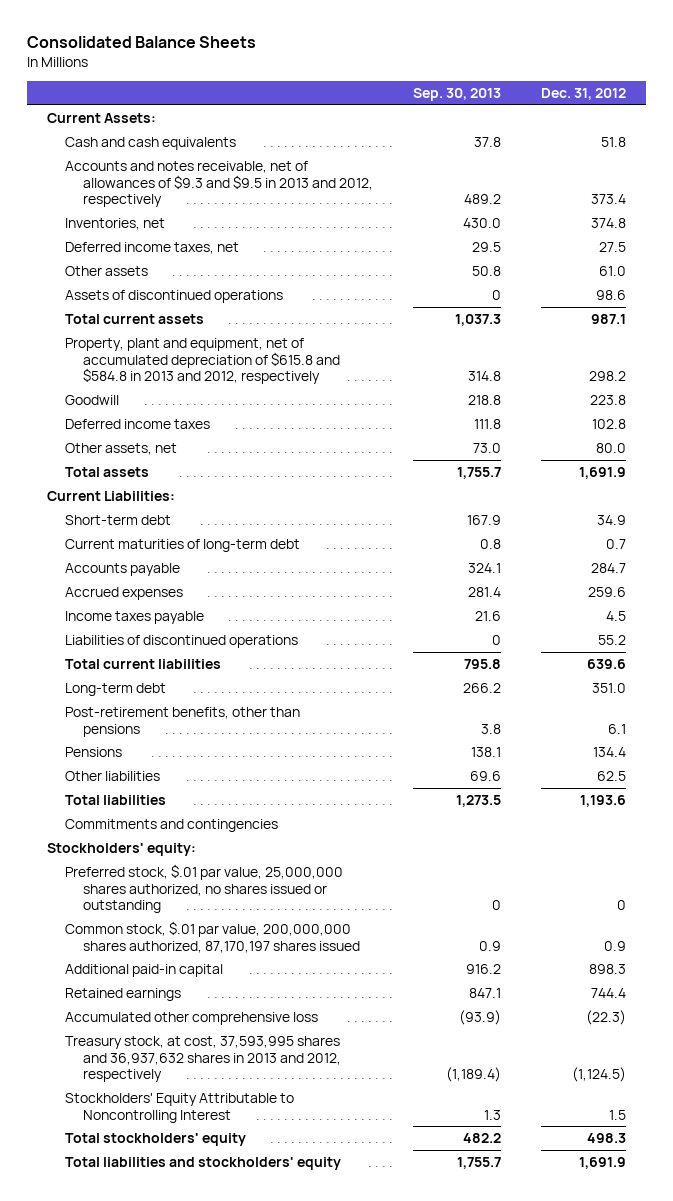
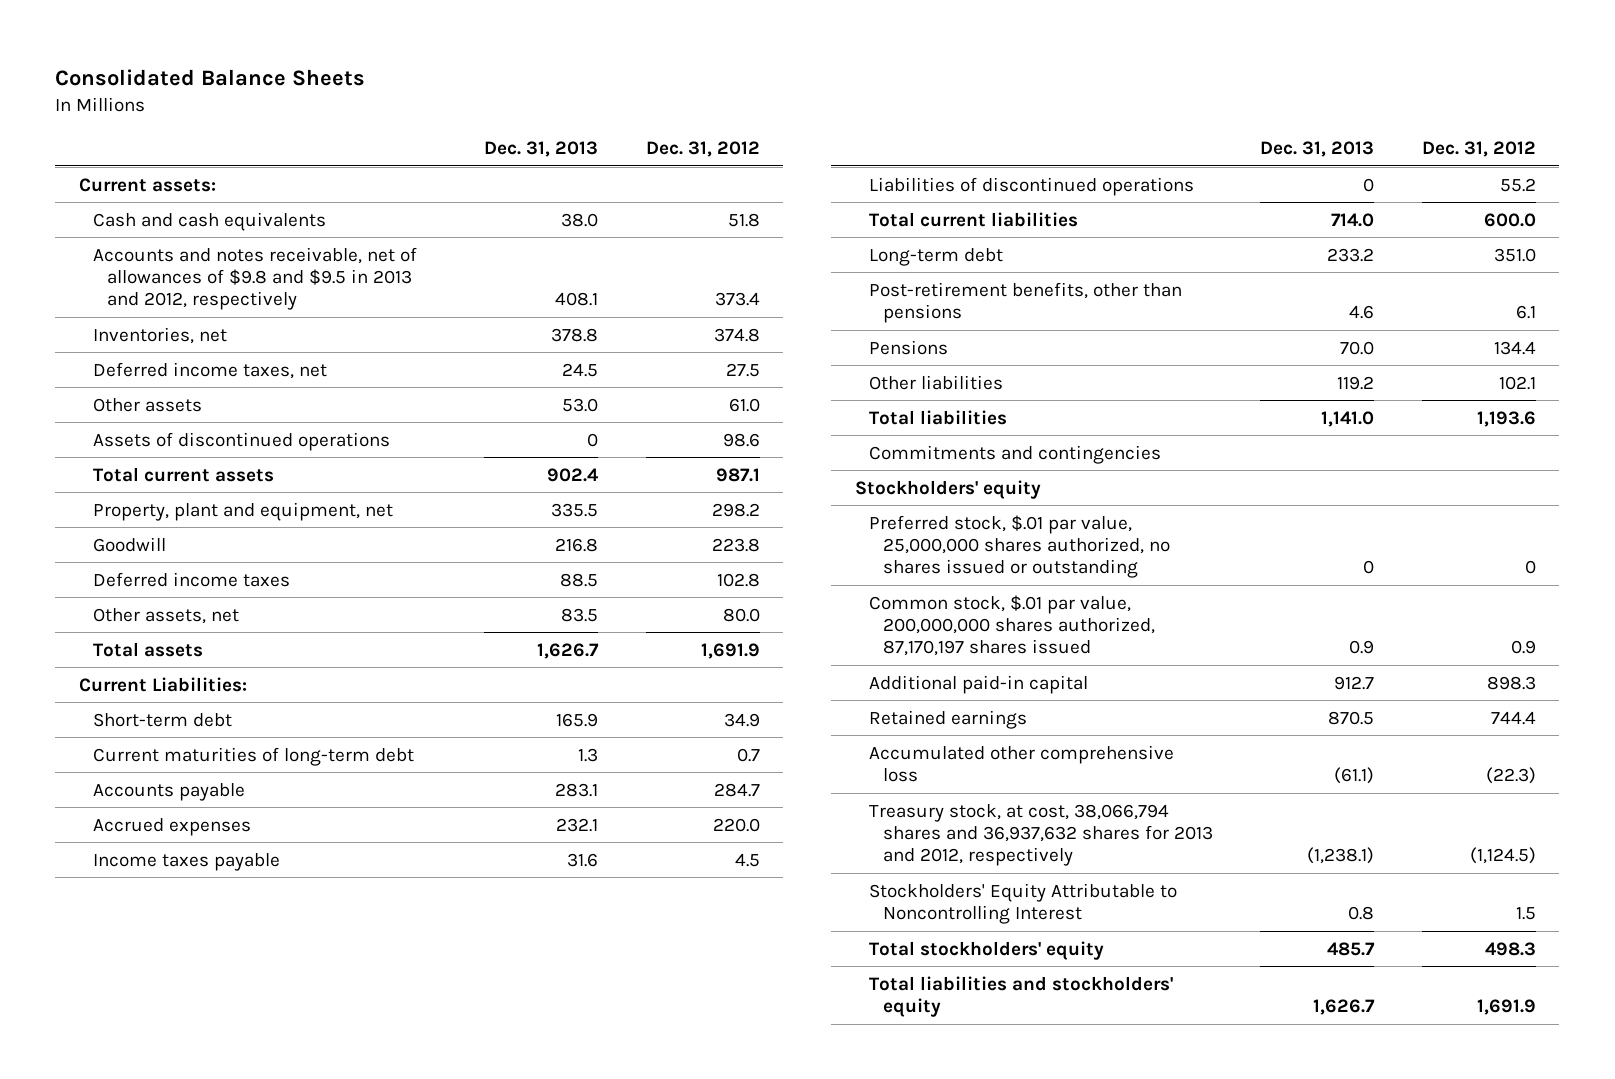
[412,88,501,102] Sep. 30, 2013 -> none
none -> [484,141,599,158] Dec. 31, 2013
[46,112,156,123] Current Assets: -> [78,177,216,192] Current assets:
[64,160,373,208] Accounts and notes receivable, net of allowances of $9.3 and $9.5 in 2013 and 2012, respectively -> [92,246,417,311] Accounts and notes receivable, net of allowances of $9.8 and $9.5 in 2013 and 2012, respectively
[64,337,340,385] Property, plant and equipment, net of accumulated depreciation of $615.8 and $584.8 in 2013 and 2012, respectively -> [92,501,393,521] Property, plant and equipment, net
[587,586,626,597] 259.6 -> [712,817,760,832] 220.0
[586,658,626,669] 639.6 -> [1483,212,1536,227] 600.0
[596,770,626,781] 62.5 -> [1498,375,1536,390] 102.1
[46,842,196,856] Stockholders' equity: -> [855,479,1042,499] Stockholders' equity
[64,1035,341,1083] Treasury stock, at cost, 37,593,995 shares and 36,937,632 shares in 2013 and 2012, respectively -> [868,803,1213,867] Treasury stock, at cost, 38,066,794 shares and 36,937,632 shares for 2013 and 2012, respectively

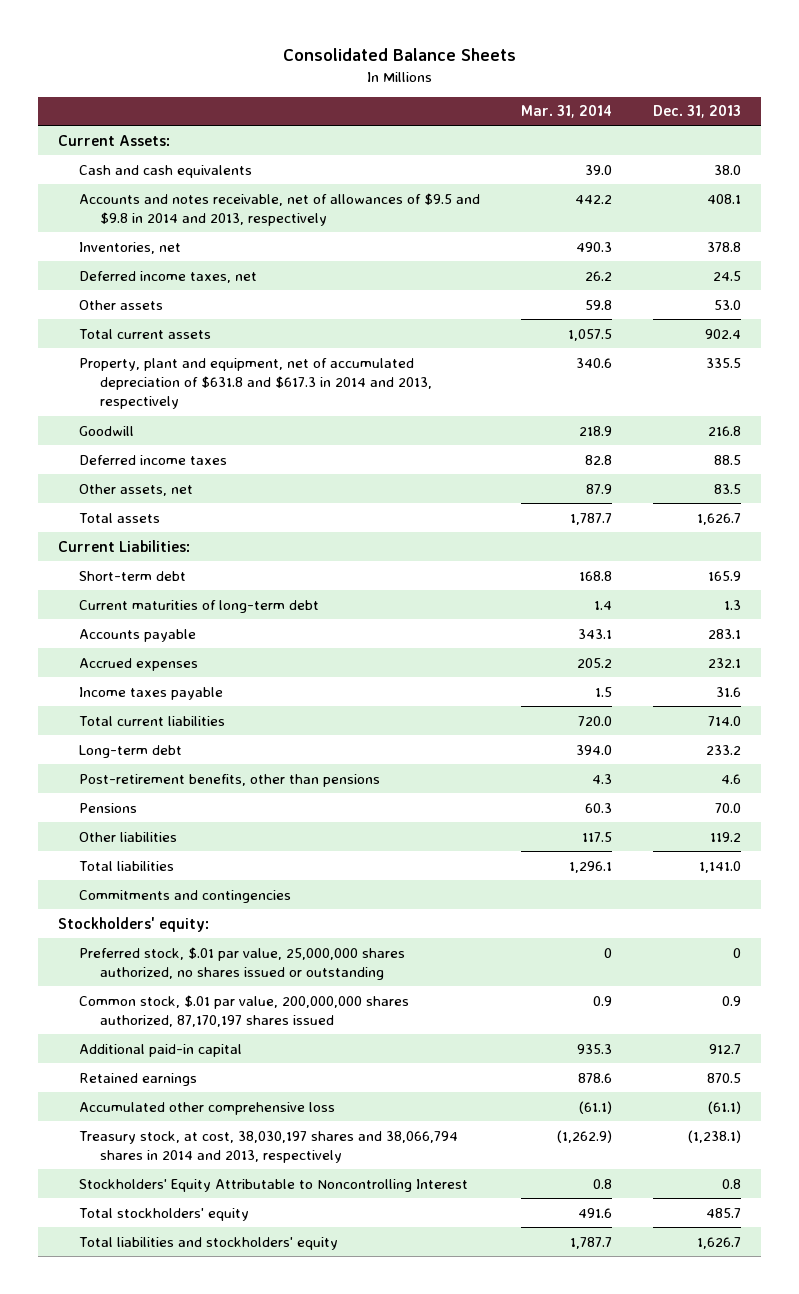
[645,141,760,158] Dec. 31, 2012 -> none
none -> [521,105,613,119] Mar. 31, 2014
[78,177,216,192] Current assets: -> [58,134,171,146] Current Assets:
[92,246,417,311] Accounts and notes receivable, net of allowances of $9.8 and $9.5 in 2013 and 2012, respectively -> [79,192,481,226] Accounts and notes receivable, net of allowances of $9.5 and $9.8 in 2014 and 2013, respectively
[92,431,390,451] Assets of discontinued operations -> none
[92,501,393,521] Property, plant and equipment, net -> [79,357,432,410] Property, plant and equipment, net of accumulated depreciation of $631.8 and $617.3 in 2014 and 2013, respectively
[868,176,1194,196] Liabilities of discontinued operations -> none
[855,479,1042,499] Stockholders' equity -> [58,916,210,932] Stockholders' equity:
[868,803,1213,867] Treasury stock, at cost, 38,066,794 shares and 36,937,632 shares for 2013 and 2012, respectively -> [79,1130,459,1163] Treasury stock, at cost, 38,030,197 shares and 38,066,794 shares in 2014 and 2013, respectively

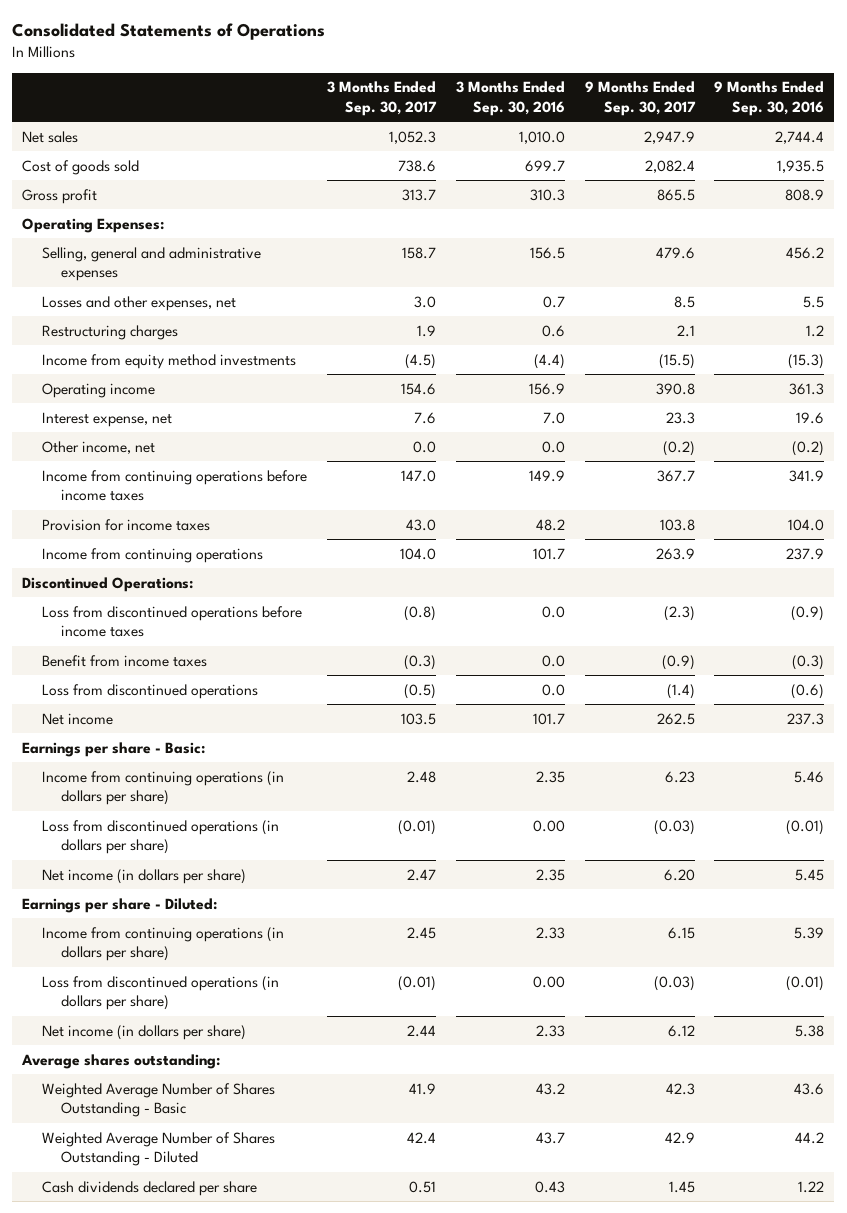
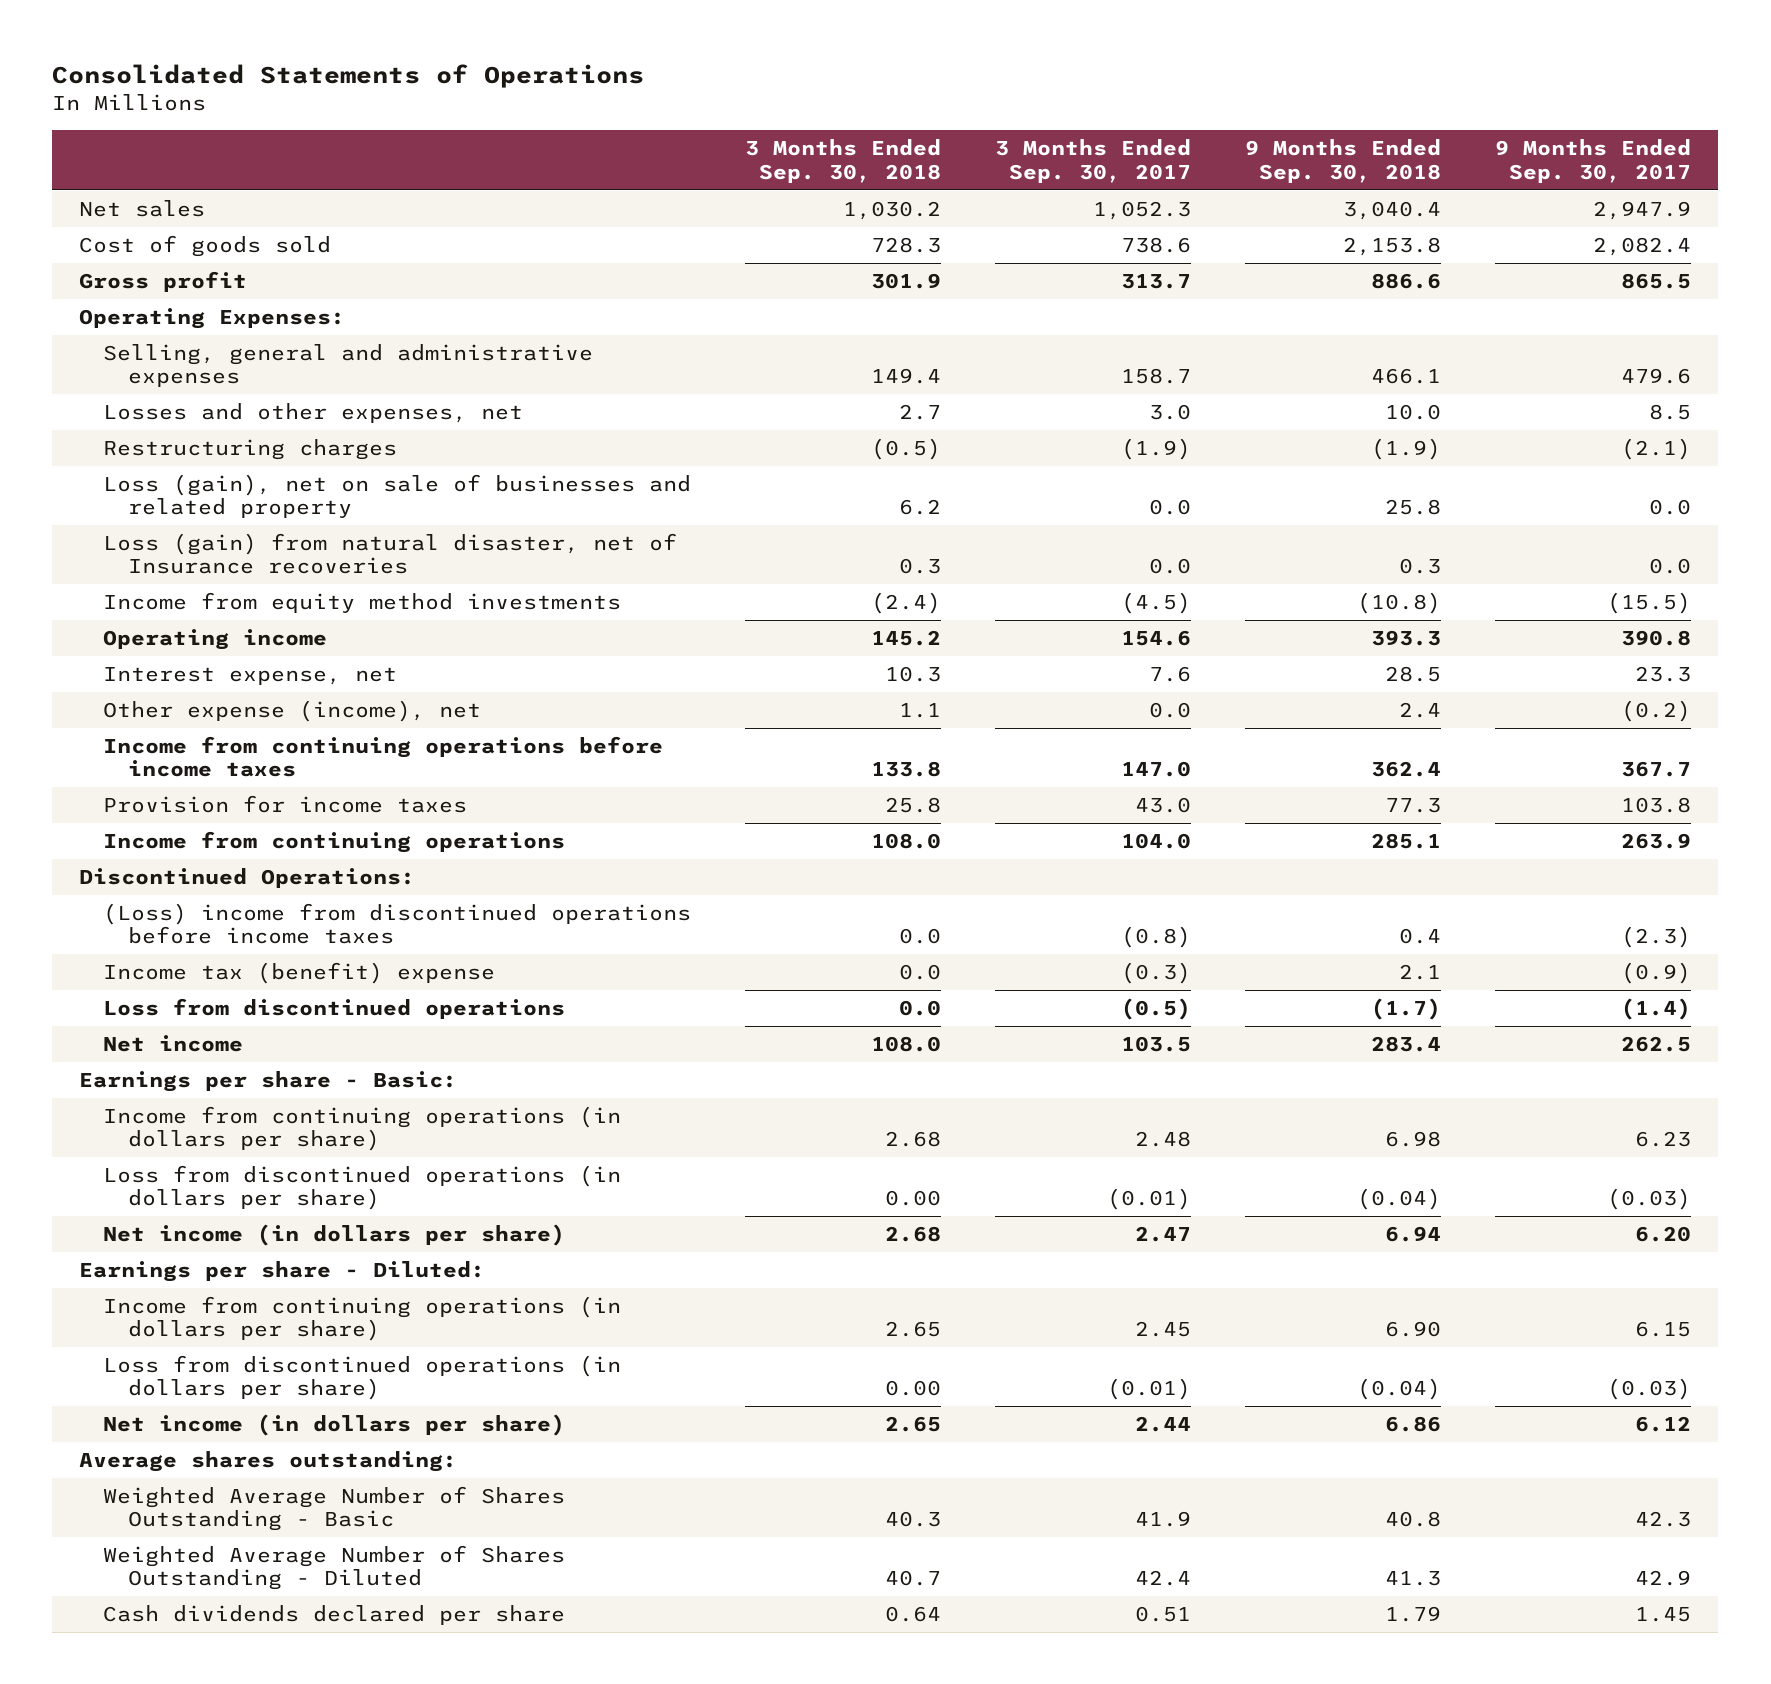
[455,81,565,116] 3 Months Ended Sep. 30, 2016 -> none
[714,81,825,116] 9 Months Ended Sep. 30, 2016 -> none
none -> [745,139,942,183] 3 Months Ended Sep. 30, 2018
none -> [1245,139,1442,183] 9 Months Ended Sep. 30, 2018
[416,324,436,337] 1.9 -> [1121,437,1192,460] (1.9)
[676,324,695,337] 2.1 -> [1621,437,1692,460] (2.1)
none -> [103,473,692,519] Loss (gain), net on sale of businesses and related property
none -> [103,532,678,575] Loss (gain) from natural disaster, net of Insurance recoveries
[41,440,155,454] Other income, net -> [103,699,482,722] Other expense (income), net
[41,605,302,638] Loss from discontinued operations before income taxes -> [103,902,692,945] (Loss) income from discontinued operations before income taxes
[41,654,207,667] Benefit from income taxes -> [103,961,496,984] Income tax (benefit) expense

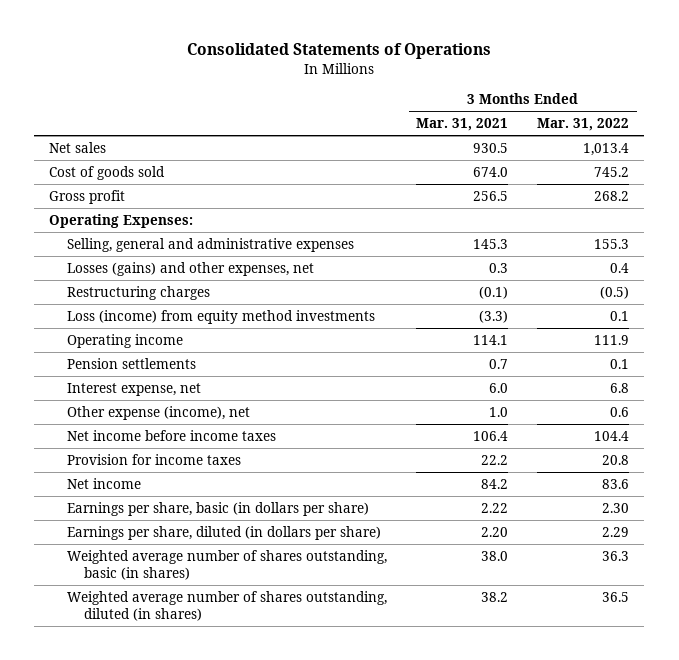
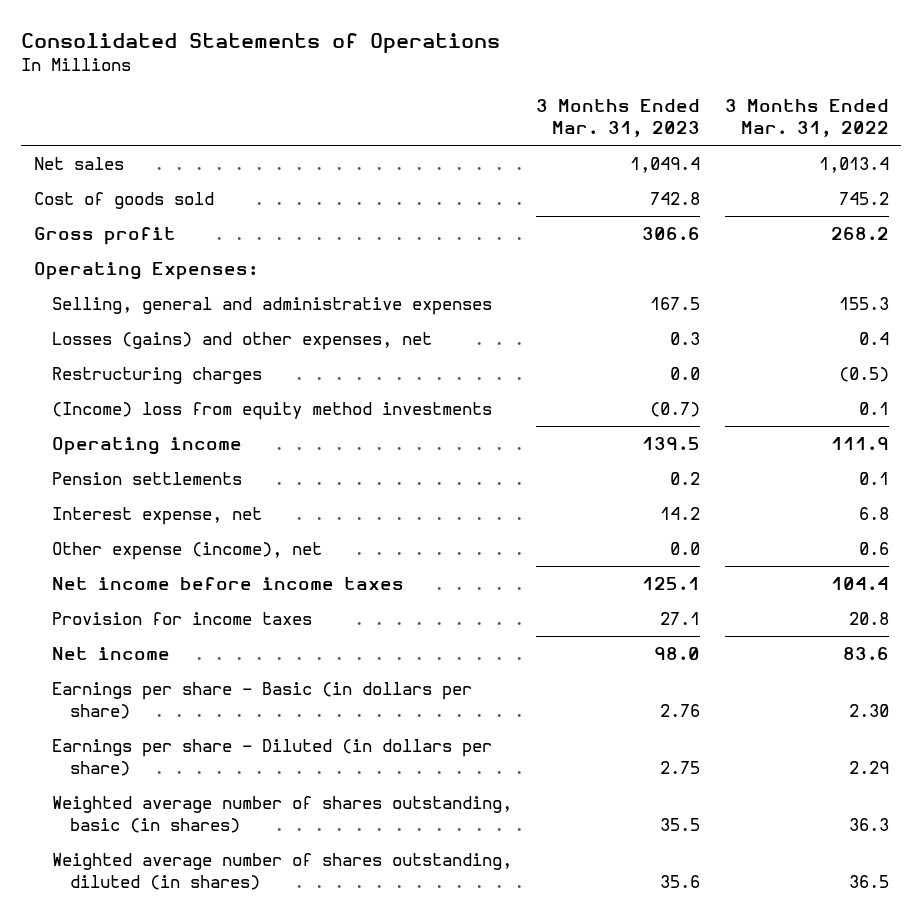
[416,118,509,132] Mar. 31, 2021 -> none
none -> [536,98,701,137] 3 Months Ended Mar. 31, 2023
[66,309,375,324] Loss (income) from equity method investments -> [51,402,492,421] (Income) loss from equity method investments
[66,501,369,516] Earnings per share, basic (in dollars per share) -> [51,682,472,720] Earnings per share - Basic (in dollars per share)
[66,525,381,540] Earnings per share, diluted (in dollars per share) -> [51,739,492,777] Earnings per share - Diluted (in dollars per share)

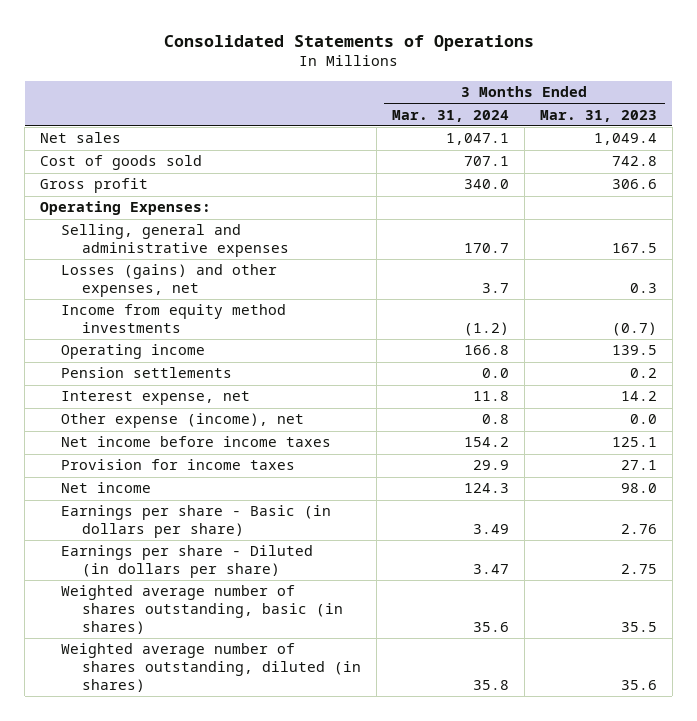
[724,98,889,137] 3 Months Ended Mar. 31, 2022 -> none
none -> [391,109,509,122] Mar. 31, 2024
[51,367,262,385] Restructuring charges -> none
[51,402,492,421] (Income) loss from equity method investments -> [60,304,286,334] Income from equity method investments

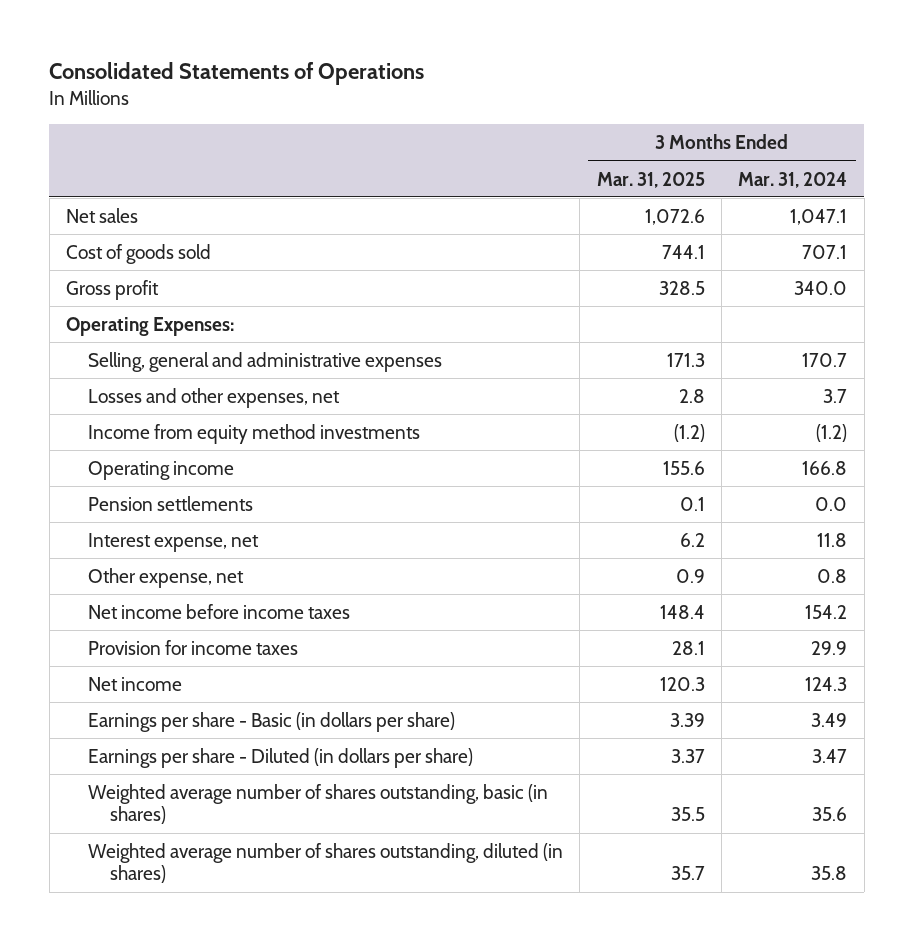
[539,109,657,122] Mar. 31, 2023 -> none
none -> [596,171,705,188] Mar. 31, 2025
[60,264,277,298] Losses (gains) and other expenses, net -> [87,387,340,408] Losses and other expenses, net
[60,413,304,429] Other expense (income), net -> [87,567,244,588] Other expense, net

